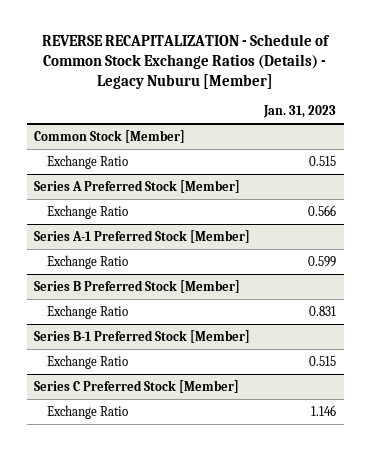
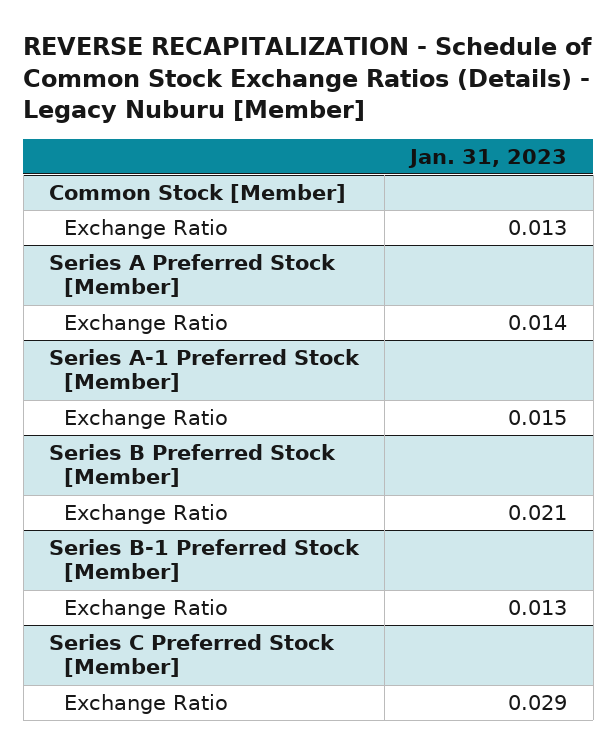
[309,155,337,166] 0.515 -> [508,220,568,236] 0.013
[308,204,337,216] 0.566 -> [508,315,568,331] 0.014
[308,255,337,267] 0.599 -> [508,410,568,426] 0.015
[309,305,337,316] 0.831 -> [508,505,568,521] 0.021
[309,355,337,366] 0.515 -> [508,600,568,616] 0.013
[311,404,337,416] 1.146 -> [508,695,568,711] 0.029

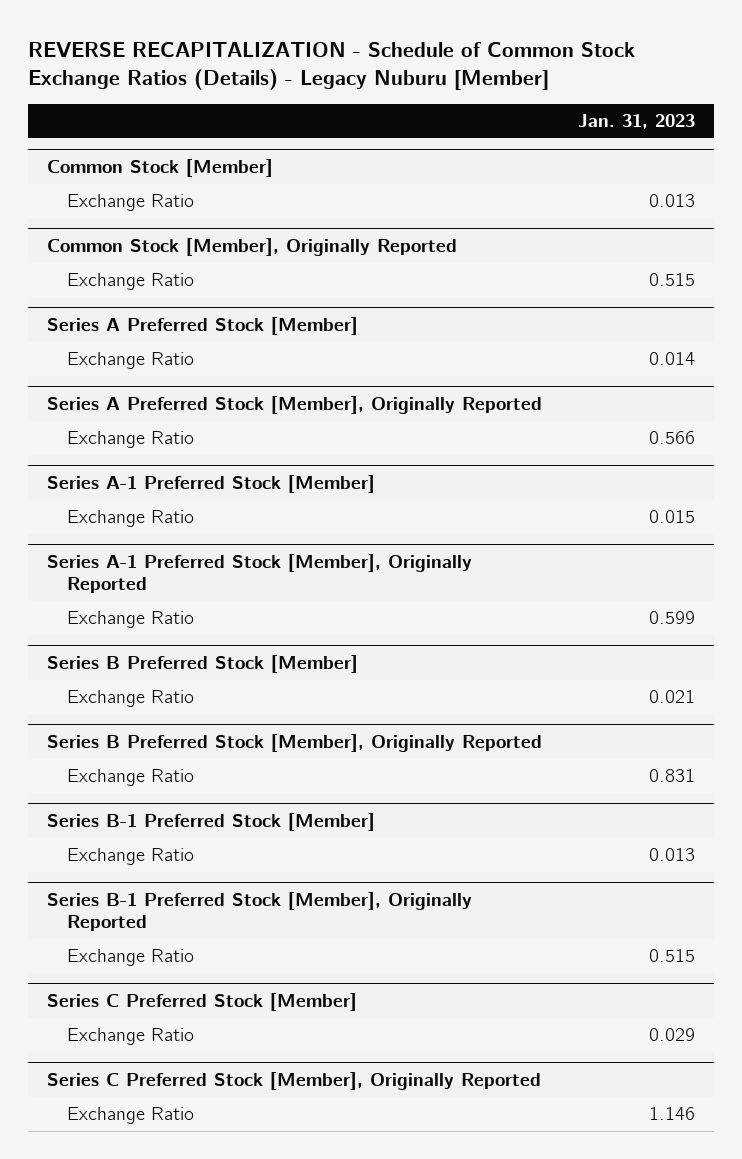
none -> [46,238,457,257] Common Stock [Member], Originally Reported
none -> [66,273,194,291] Exchange Ratio
none -> [46,396,542,415] Series A Preferred Stock [Member], Originally Reported
none -> [66,431,194,449] Exchange Ratio
none -> [46,554,472,594] Series A-1 Preferred Stock [Member], Originally Reported
none -> [66,611,194,629] Exchange Ratio
none -> [46,734,542,753] Series B Preferred Stock [Member], Originally Reported
none -> [66,769,194,787] Exchange Ratio
none -> [46,892,472,932] Series B-1 Preferred Stock [Member], Originally Reported
none -> [66,949,194,967] Exchange Ratio
none -> [46,1072,541,1091] Series C Preferred Stock [Member], Originally Reported
none -> [66,1107,194,1125] Exchange Ratio

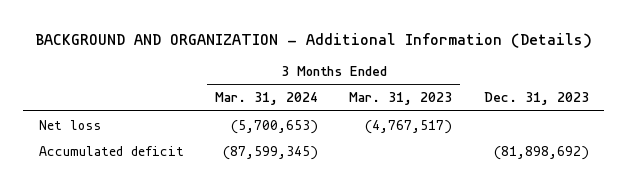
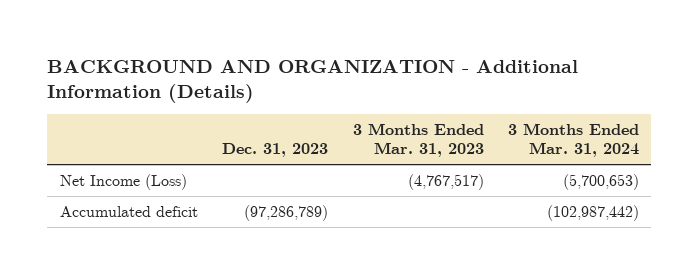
[38,119,101,130] Net loss -> [59,174,187,191] Net Income (Loss)
[222,145,318,160] (87,599,345) -> [547,205,640,222] (102,987,442)
[493,145,589,160] (81,898,692) -> [244,205,329,222] (97,286,789)

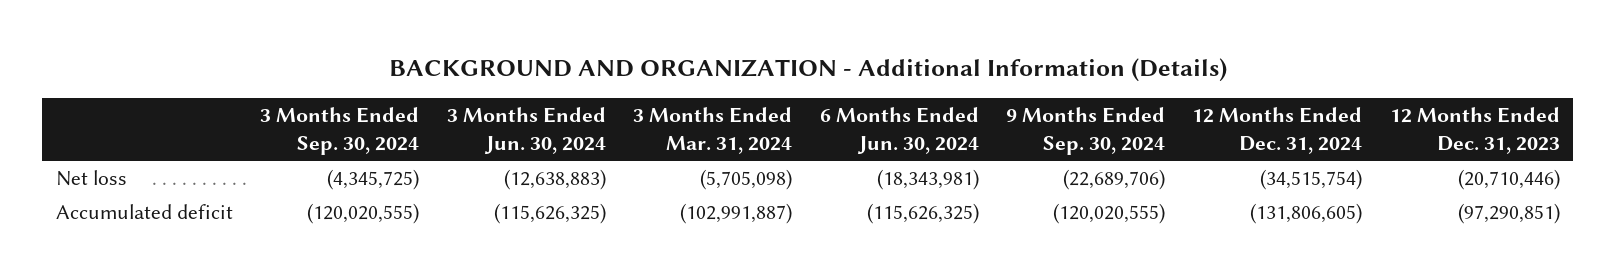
[222,143,329,158] Dec. 31, 2023 -> none
[352,123,484,158] 3 Months Ended Mar. 31, 2023 -> none
none -> [260,106,420,156] 3 Months Ended Sep. 30, 2024
none -> [446,106,606,155] 3 Months Ended Jun. 30, 2024
none -> [819,106,979,155] 6 Months Ended Jun. 30, 2024
none -> [1005,106,1165,156] 9 Months Ended Sep. 30, 2024
none -> [1192,106,1363,155] 12 Months Ended Dec. 31, 2024
none -> [1389,106,1560,155] 12 Months Ended Dec. 31, 2023
[59,174,187,191] Net Income (Loss) -> [55,170,127,187] Net loss
[563,174,640,191] (5,700,653) -> [700,169,793,191] (5,705,098)
[547,205,640,222] (102,987,442) -> [680,203,793,225] (102,991,887)

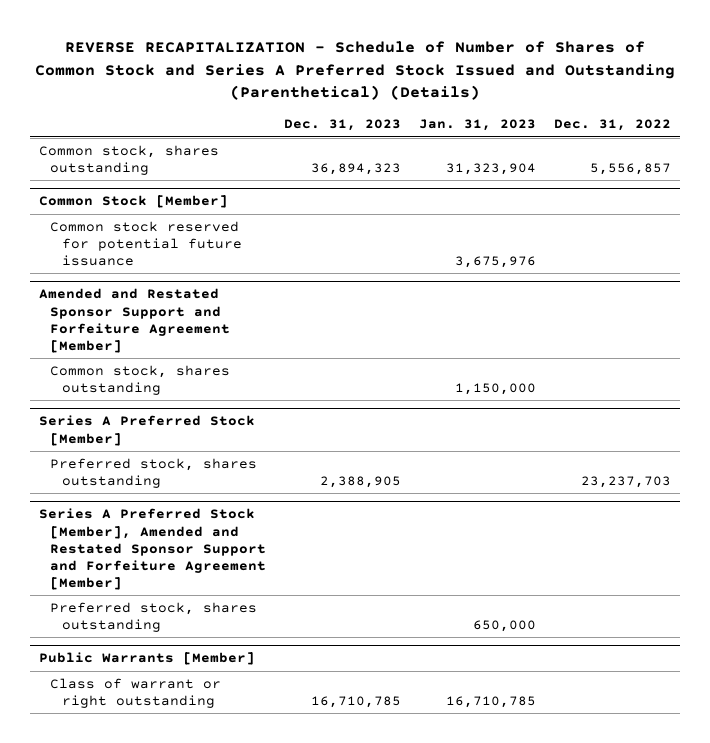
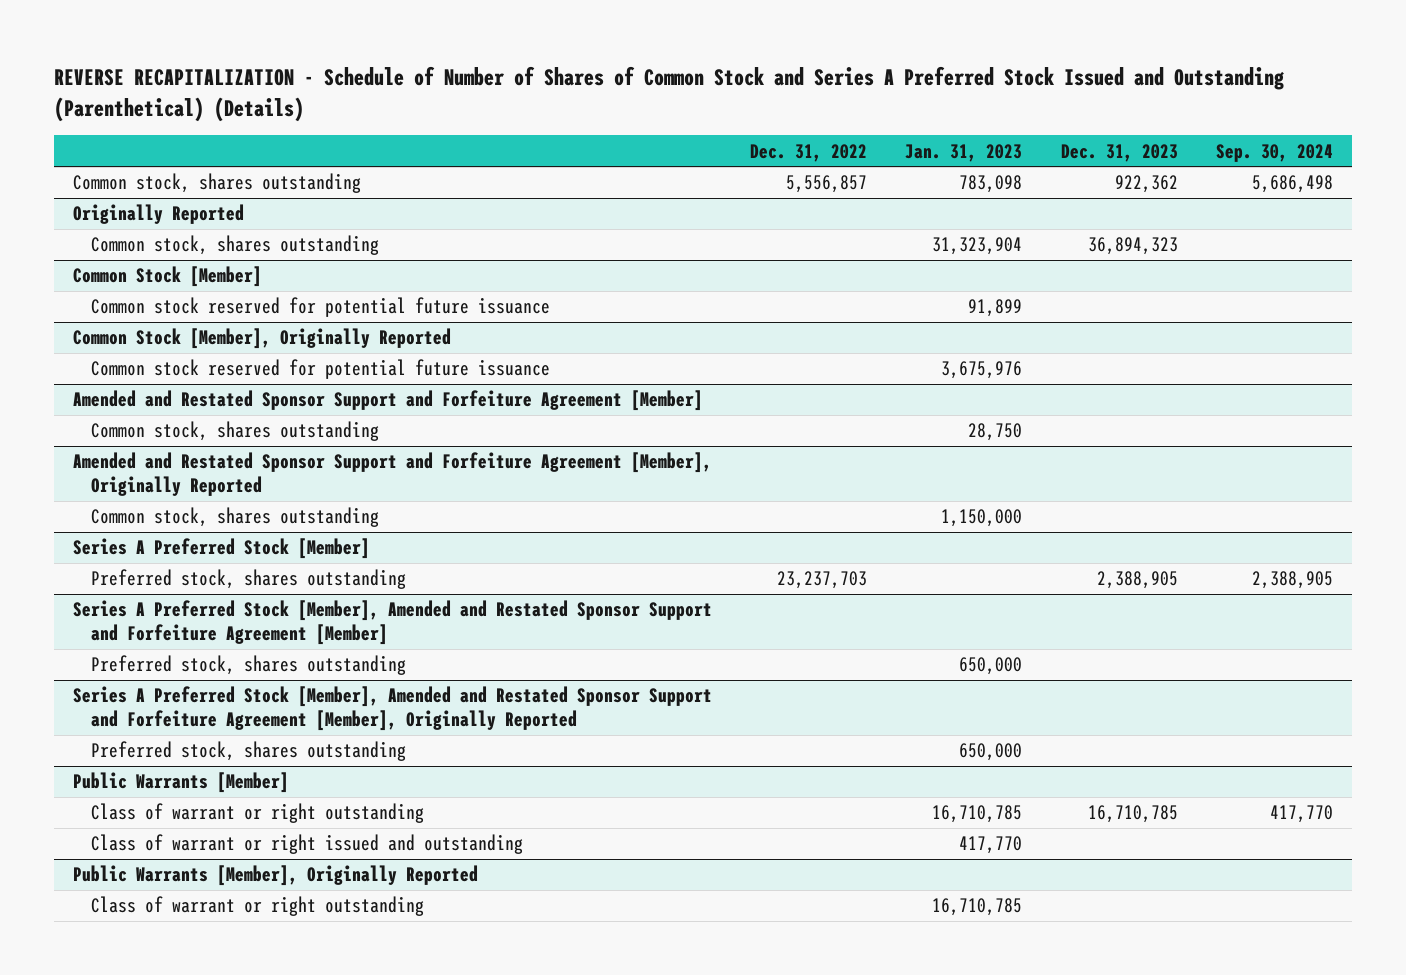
none -> [1215,143,1333,162] Sep. 30, 2024
[311,162,402,175] 36,894,323 -> [1114,175,1178,194] 922,362
[445,162,536,175] 31,323,904 -> [959,175,1023,194] 783,098
none -> [73,204,245,225] Originally Reported
none -> [91,235,380,256] Common stock, shares outstanding
none -> [91,297,551,318] Common stock reserved for potential future issuance
none -> [73,328,452,350] Common Stock [Member], Originally Reported
none -> [91,421,380,442] Common stock, shares outstanding
none -> [73,452,713,496] Amended and Restated Sponsor Support and Forfeiture Agreement [Member], Originally Reported
none -> [73,686,713,731] Series A Preferred Stock [Member], Amended and Restated Sponsor Support and Forfeiture Agreement [Member], Originally Reported
none -> [91,741,407,762] Preferred stock, shares outstanding
none -> [91,834,524,855] Class of warrant or right issued and outstanding
none -> [73,865,479,887] Public Warrants [Member], Originally Reported
none -> [91,896,425,917] Class of warrant or right outstanding

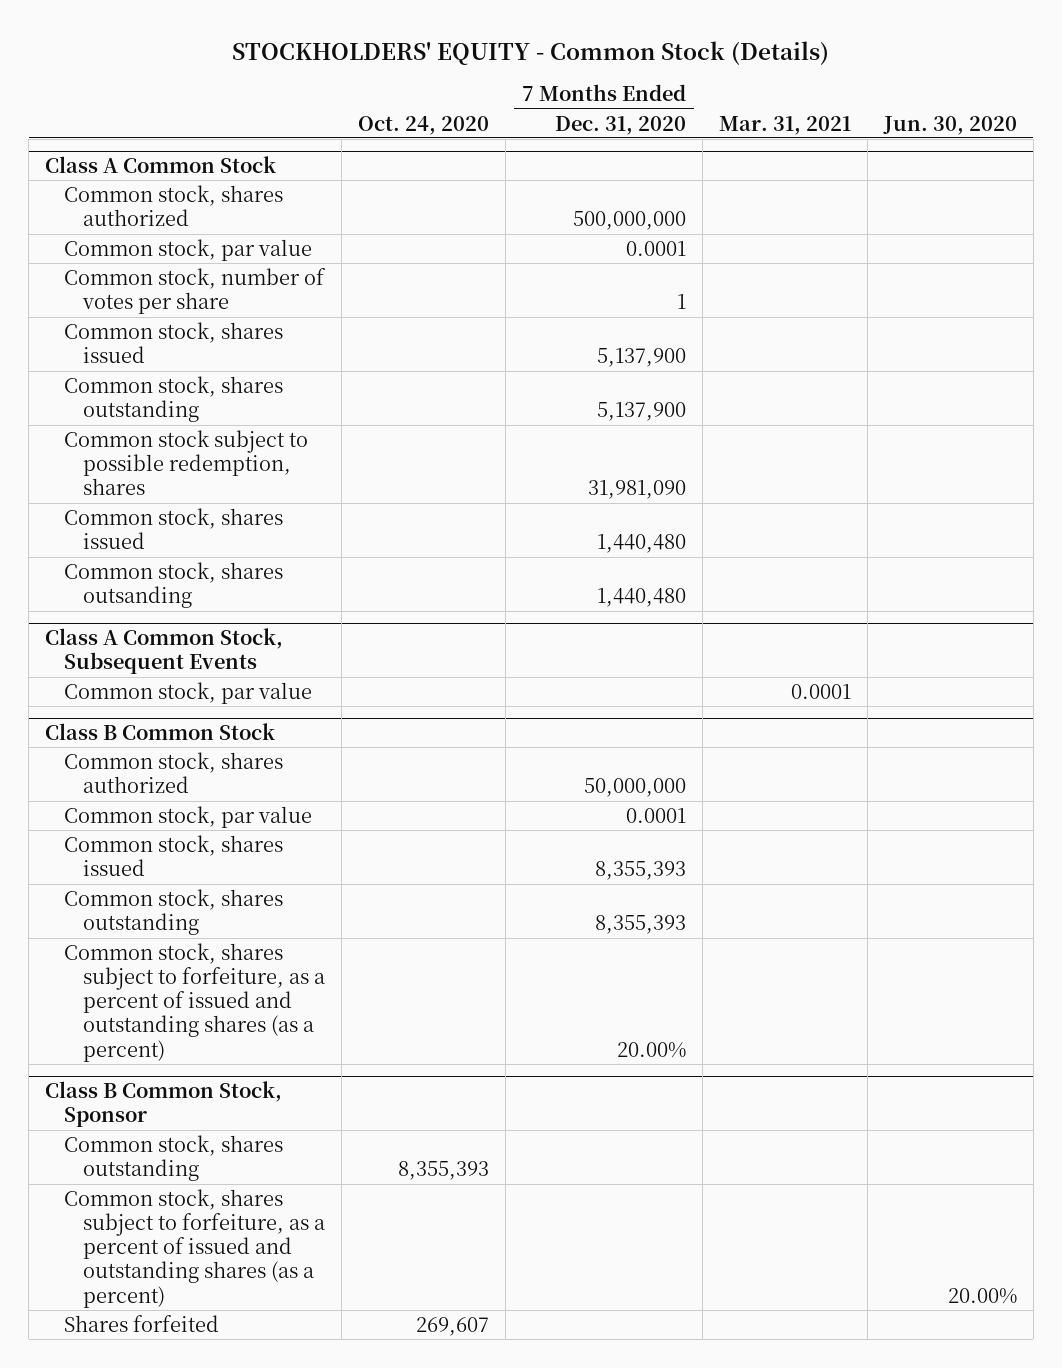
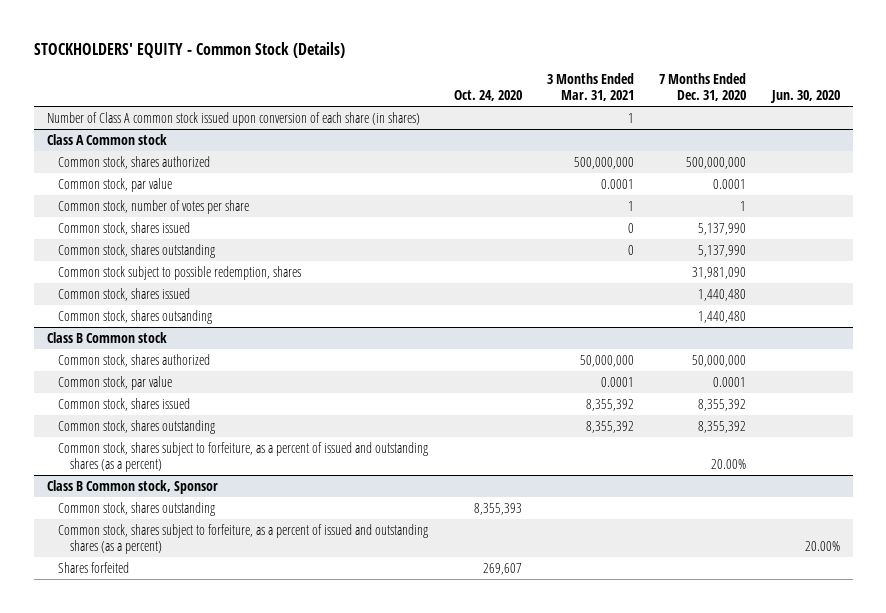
[718,115,851,135] Mar. 31, 2021 -> none
none -> [546,73,634,102] 3 Months Ended Mar. 31, 2021
none -> [46,111,420,126] Number of Class A common stock issued upon conversion of each share (in shares)
[45,155,277,173] Class A Common Stock -> [46,133,167,145] Class A Common stock
[597,348,687,368] 5,137,900 -> [698,222,747,235] 5,137,990
[597,402,687,422] 5,137,900 -> [698,244,747,257] 5,137,990
[45,627,284,675] Class A Common Stock, Subsequent Events -> none
[64,681,313,704] Common stock, par value -> none
[45,722,276,740] Class B Common Stock -> [46,331,167,343] Class B Common stock
[595,861,687,881] 8,355,393 -> [698,398,747,411] 8,355,392
[595,915,687,935] 8,355,393 -> [698,420,747,433] 8,355,392
[45,1080,283,1128] Class B Common Stock, Sponsor -> [46,479,218,494] Class B Common stock, Sponsor

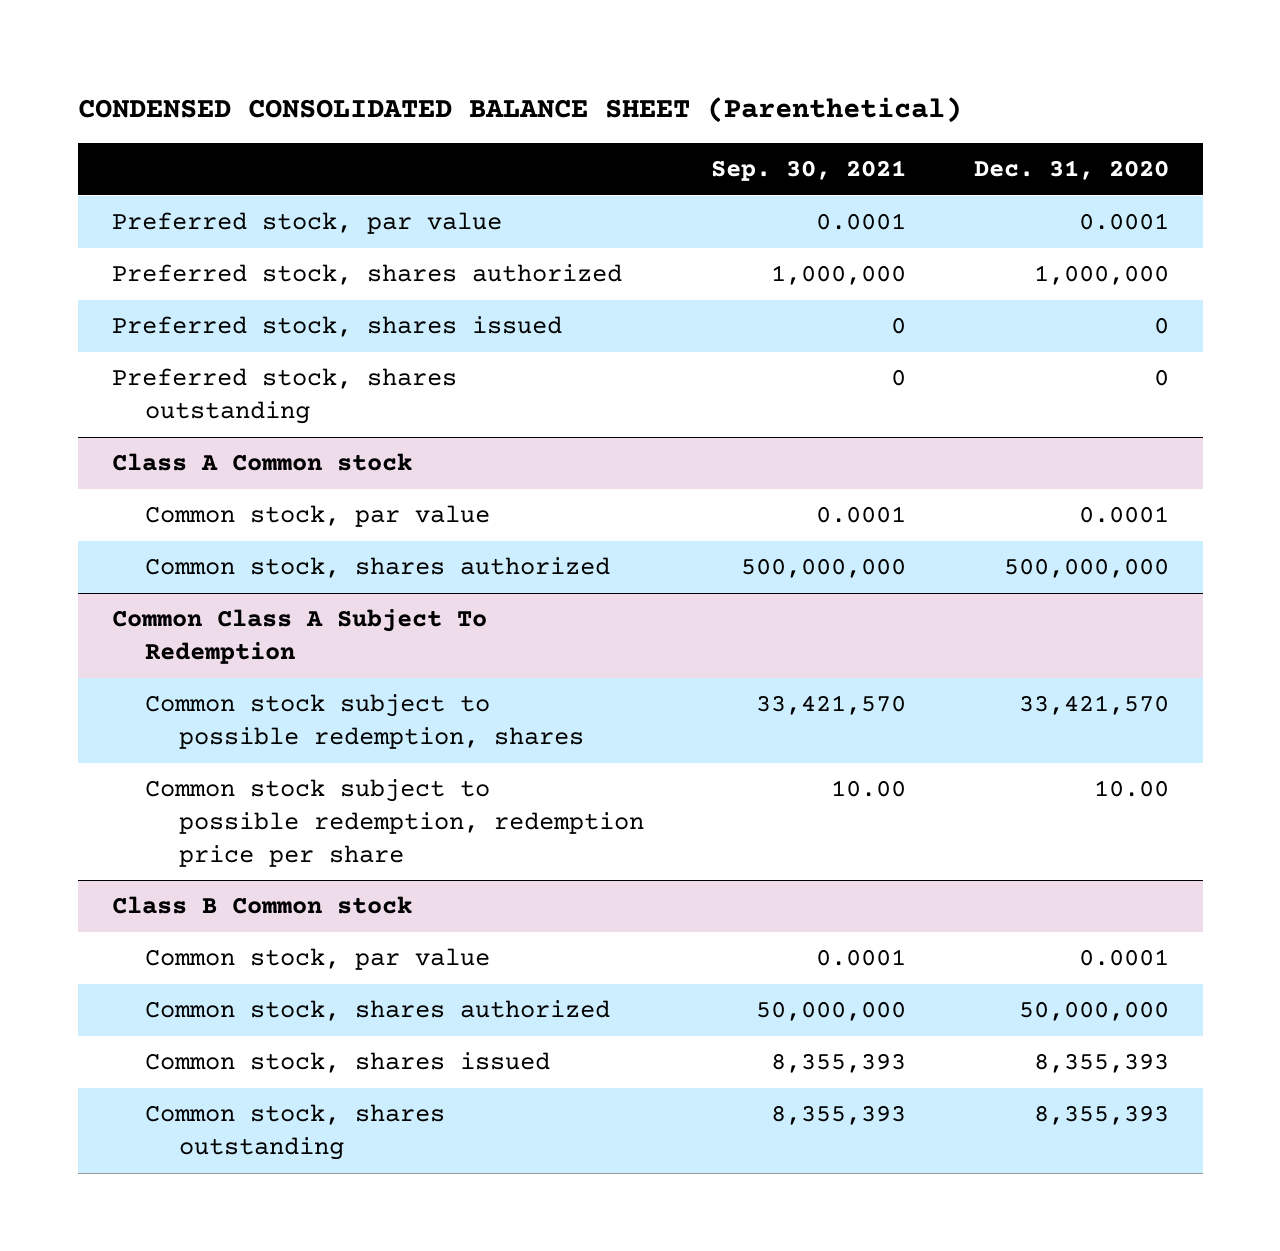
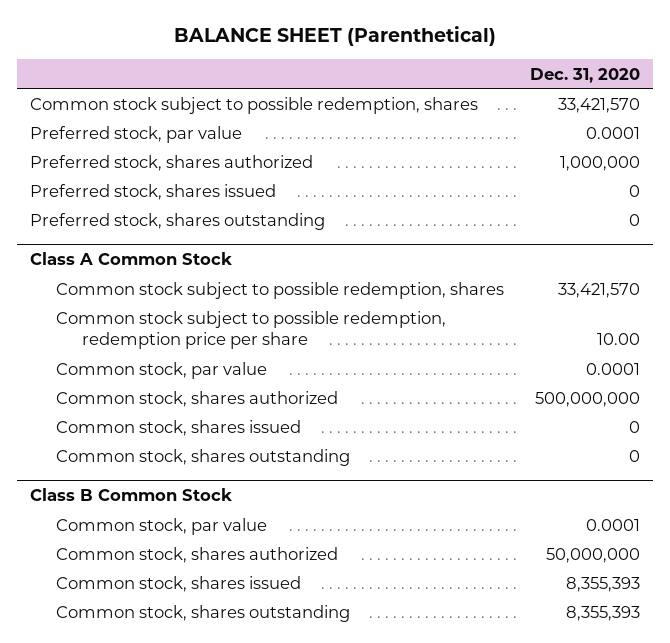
[77,97,962,124] CONDENSED CONSOLIDATED BALANCE SHEET (Parenthetical) -> [174,26,497,47] BALANCE SHEET (Parenthetical)
[711,159,907,181] Sep. 30, 2021 -> none
none -> [29,96,478,114] Common stock subject to possible redemption, shares
[145,505,491,528] Common stock, par value -> none
[145,557,611,579] Common stock, shares authorized -> none
[111,609,487,664] Common Class A Subject To Redemption -> none
[111,453,412,472] Class A Common stock -> [29,252,232,266] Class A Common Stock
[111,896,412,915] Class B Common stock -> none
none -> [56,390,339,407] Common stock, shares authorized
none -> [56,419,302,436] Common stock, shares issued
none -> [56,448,351,466] Common stock, shares outstanding
none -> [29,488,232,502] Class B Common Stock
none -> [56,517,268,535] Common stock, par value

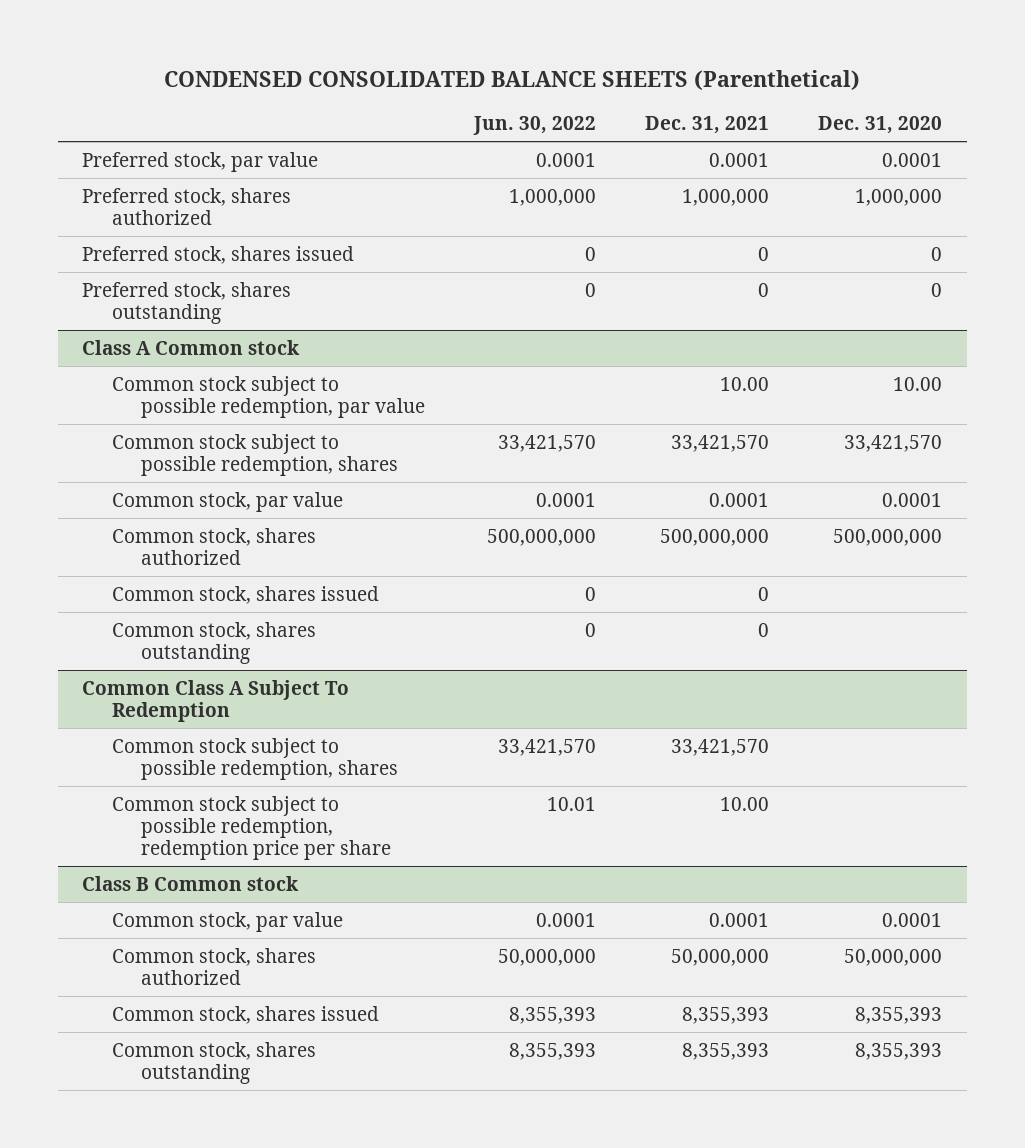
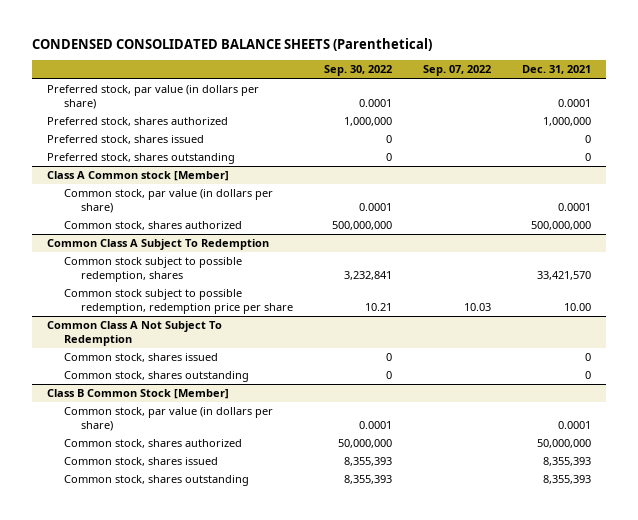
[473,116,597,136] Jun. 30, 2022 -> none
[818,116,943,135] Dec. 31, 2020 -> none
none -> [323,65,392,77] Sep. 30, 2022
none -> [422,65,491,77] Sep. 07, 2022
[82,151,319,172] Preferred stock, par value -> [47,85,260,109] Preferred stock, par value (in dollars per share)
[111,375,426,418] Common stock subject to possible redemption, par value -> none
[111,433,399,476] Common stock subject to possible redemption, shares -> none
[82,339,301,355] Class A Common stock -> [47,171,230,182] Class A Common stock [Member]
[111,491,343,512] Common stock, par value -> [63,189,273,213] Common stock, par value (in dollars per share)
[111,585,379,604] Common stock, shares issued -> none
[111,621,316,664] Common stock, shares outstanding -> none
none -> [47,321,223,346] Common Class A Not Subject To Redemption
none -> [63,353,218,363] Common stock, shares issued
none -> [63,371,249,383] Common stock, shares outstanding
[82,875,300,891] Class B Common stock -> [47,389,230,400] Class B Common Stock [Member]
[111,911,343,932] Common stock, par value -> [63,407,273,431] Common stock, par value (in dollars per share)

